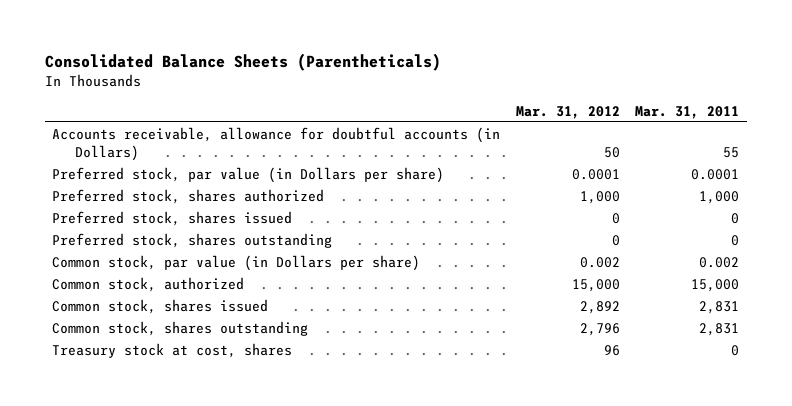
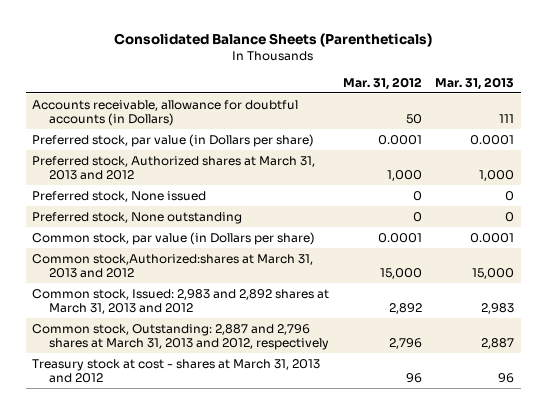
[635,105,740,119] Mar. 31, 2011 -> none
none -> [435,76,515,90] Mar. 31, 2013
[52,188,325,204] Preferred stock, shares authorized -> [32,155,316,181] Preferred stock, Authorized shares at March 31, 2013 and 2012
[52,210,293,226] Preferred stock, shares issued -> [32,190,207,202] Preferred stock, None issued
[52,232,333,248] Preferred stock, shares outstanding -> [32,211,243,224] Preferred stock, None outstanding
[579,256,620,268] 0.002 -> [377,232,422,243] 0.0001
[52,276,245,292] Common stock, authorized -> [32,253,314,279] Common stock,Authorized:shares at March 31, 2013 and 2012
[52,298,269,314] Common stock, shares issued -> [32,288,330,315] Common stock, Issued: 2,983 and 2,892 shares at March 31, 2013 and 2012
[52,320,309,336] Common stock, shares outstanding -> [32,323,330,351] Common stock, Outstanding: 2,887 and 2,796 shares at March 31, 2013 and 2012, respectively
[52,342,293,358] Treasury stock at cost, shares -> [32,358,321,384] Treasury stock at cost - shares at March 31, 2013 and 2012

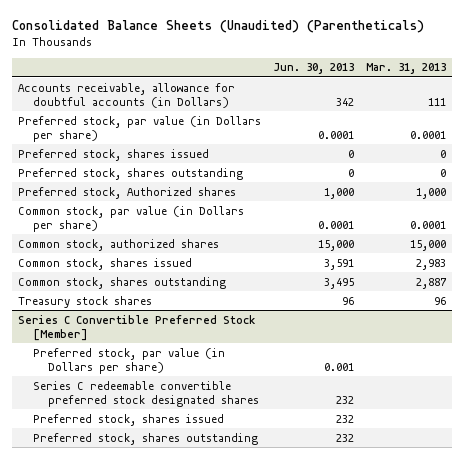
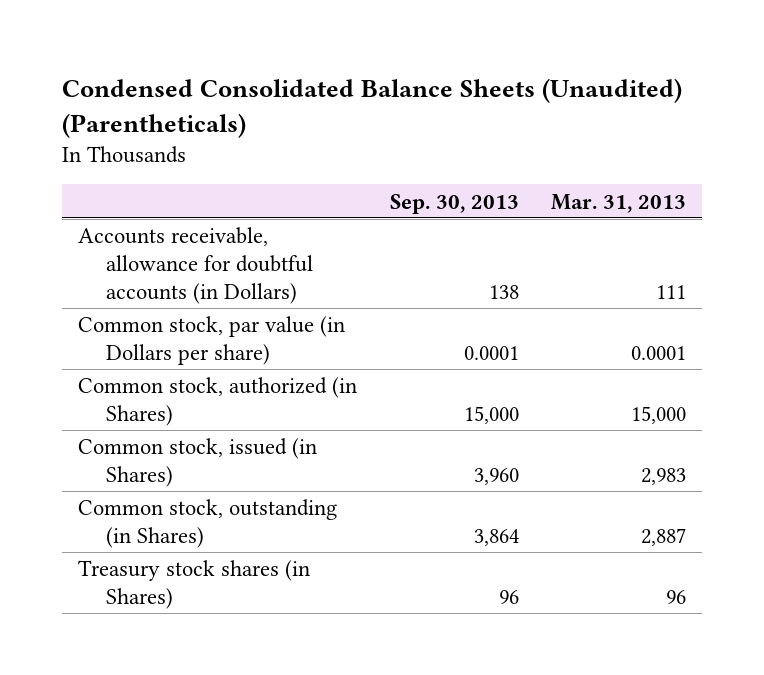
[11,20,424,34] Consolidated Balance Sheets (Unaudited) (Parentheticals) -> [61,77,682,138] Condensed Consolidated Balance Sheets (Unaudited) (Parentheticals)
[273,63,355,75] Jun. 30, 2013 -> none
none -> [389,193,519,214] Sep. 30, 2013
[17,115,261,142] Preferred stock, par value (in Dollars per share) -> none
[17,148,209,161] Preferred stock, shares issued -> none
[17,167,243,180] Preferred stock, shares outstanding -> none
[17,186,236,199] Preferred stock, Authorized shares -> none
[17,314,255,341] Series C Convertible Preferred Stock [Member] -> none
[33,347,226,374] Preferred stock, par value (in Dollars per share) -> none
[33,380,260,407] Series C redeemable convertible preferred stock designated shares -> none
[33,413,225,426] Preferred stock, shares issued -> none
[33,432,259,445] Preferred stock, shares outstanding -> none
[17,238,219,251] Common stock, authorized shares -> [77,377,357,427] Common stock, authorized (in Shares)
[17,257,192,270] Common stock, shares issued -> [77,438,317,488] Common stock, issued (in Shares)
[17,276,226,289] Common stock, shares outstanding -> [77,499,337,549] Common stock, outstanding (in Shares)
[17,295,152,308] Treasury stock shares -> [77,560,310,610] Treasury stock shares (in Shares)

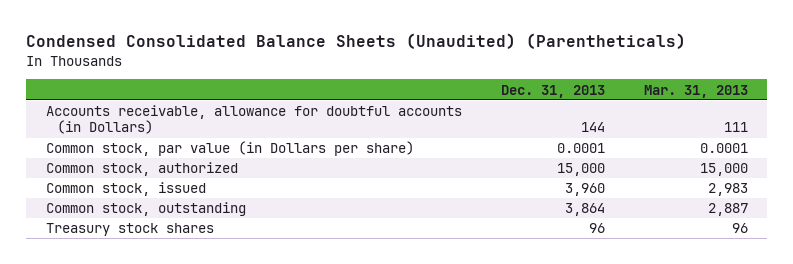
[389,193,519,214] Sep. 30, 2013 -> none
none -> [500,84,605,98] Dec. 31, 2013
[77,377,357,427] Common stock, authorized (in Shares) -> [45,162,238,177] Common stock, authorized
[77,438,317,488] Common stock, issued (in Shares) -> [45,182,206,197] Common stock, issued
[77,499,337,549] Common stock, outstanding (in Shares) -> [45,202,246,217] Common stock, outstanding
[77,560,310,610] Treasury stock shares (in Shares) -> [45,223,214,237] Treasury stock shares

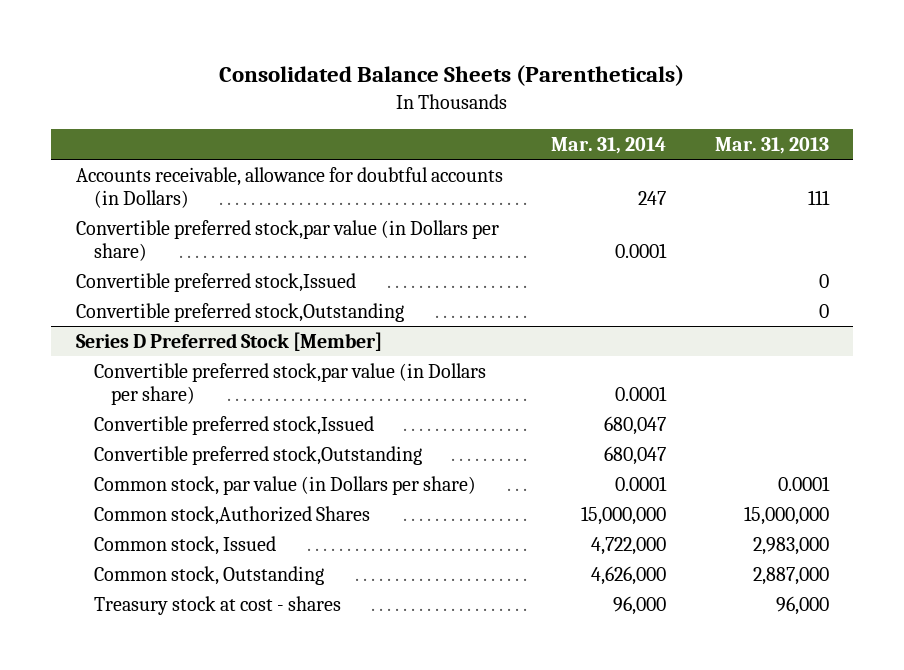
[26,33,687,50] Condensed Consolidated Balance Sheets (Unaudited) (Parentheticals) -> [219,65,685,87] Consolidated Balance Sheets (Parentheticals)
[500,84,605,98] Dec. 31, 2013 -> none
none -> [551,136,667,154] Mar. 31, 2014
none -> [75,219,499,262] Convertible preferred stock,par value (in Dollars per share)
none -> [75,272,356,292] Convertible preferred stock,Issued
none -> [75,302,404,322] Convertible preferred stock,Outstanding
none -> [75,331,382,351] Series D Preferred Stock [Member]
none -> [93,362,486,406] Convertible preferred stock,par value (in Dollars per share)
none -> [93,415,374,435] Convertible preferred stock,Issued
none -> [93,445,422,465] Convertible preferred stock,Outstanding
[45,162,238,177] Common stock, authorized -> [93,505,370,525] Common stock,Authorized Shares
[699,163,748,177] 15,000 -> [743,505,829,525] 15,000,000
[45,182,206,197] Common stock, issued -> [93,535,276,555] Common stock, Issued
[707,183,748,197] 2,983 -> [752,536,829,555] 2,983,000
[45,202,246,217] Common stock, outstanding -> [93,565,324,585] Common stock, Outstanding
[707,203,748,217] 2,887 -> [752,566,829,585] 2,887,000
[45,223,214,237] Treasury stock shares -> [93,595,341,615] Treasury stock at cost - shares
[731,223,748,234] 96 -> [775,595,829,615] 96,000

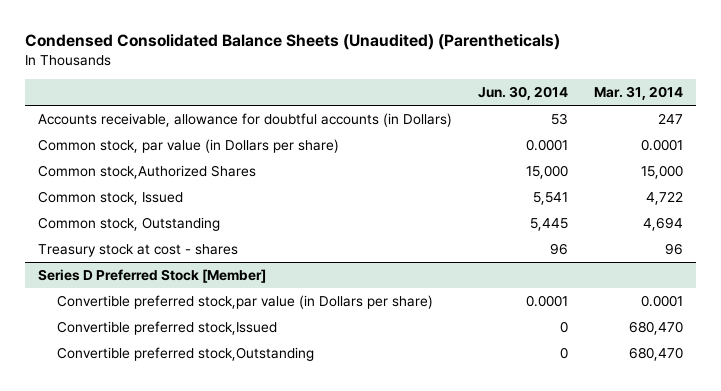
[219,65,685,87] Consolidated Balance Sheets (Parentheticals) -> [24,34,560,51] Condensed Consolidated Balance Sheets (Unaudited) (Parentheticals)
[714,136,829,154] Mar. 31, 2013 -> none
none -> [478,86,569,101] Jun. 30, 2014
[75,272,356,292] Convertible preferred stock,Issued -> none
[75,302,404,322] Convertible preferred stock,Outstanding -> none
[75,219,499,262] Convertible preferred stock,par value (in Dollars per share) -> [37,139,339,154] Common stock, par value (in Dollars per share)
none -> [37,165,256,180] Common stock,Authorized Shares
none -> [37,191,183,206] Common stock, Issued
none -> [37,217,220,232] Common stock, Outstanding
none -> [37,244,238,258] Treasury stock at cost - shares
[93,475,476,495] Common stock, par value (in Dollars per share) -> none
[93,505,370,525] Common stock,Authorized Shares -> none
[93,535,276,555] Common stock, Issued -> none
[93,565,324,585] Common stock, Outstanding -> none
[93,595,341,615] Treasury stock at cost - shares -> none
[604,415,667,435] 680,047 -> [629,321,684,336] 680,470
[604,445,667,465] 680,047 -> [629,347,684,362] 680,470

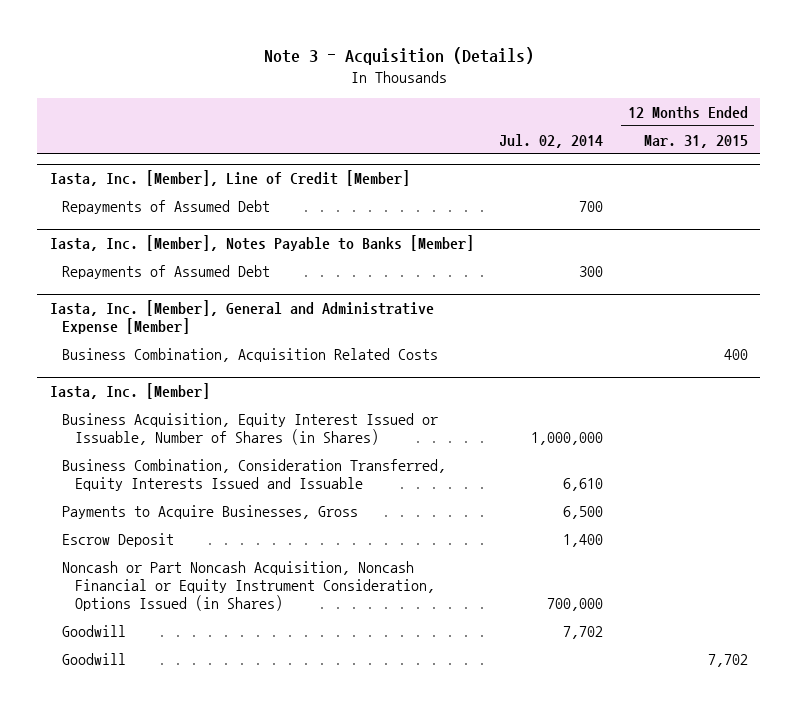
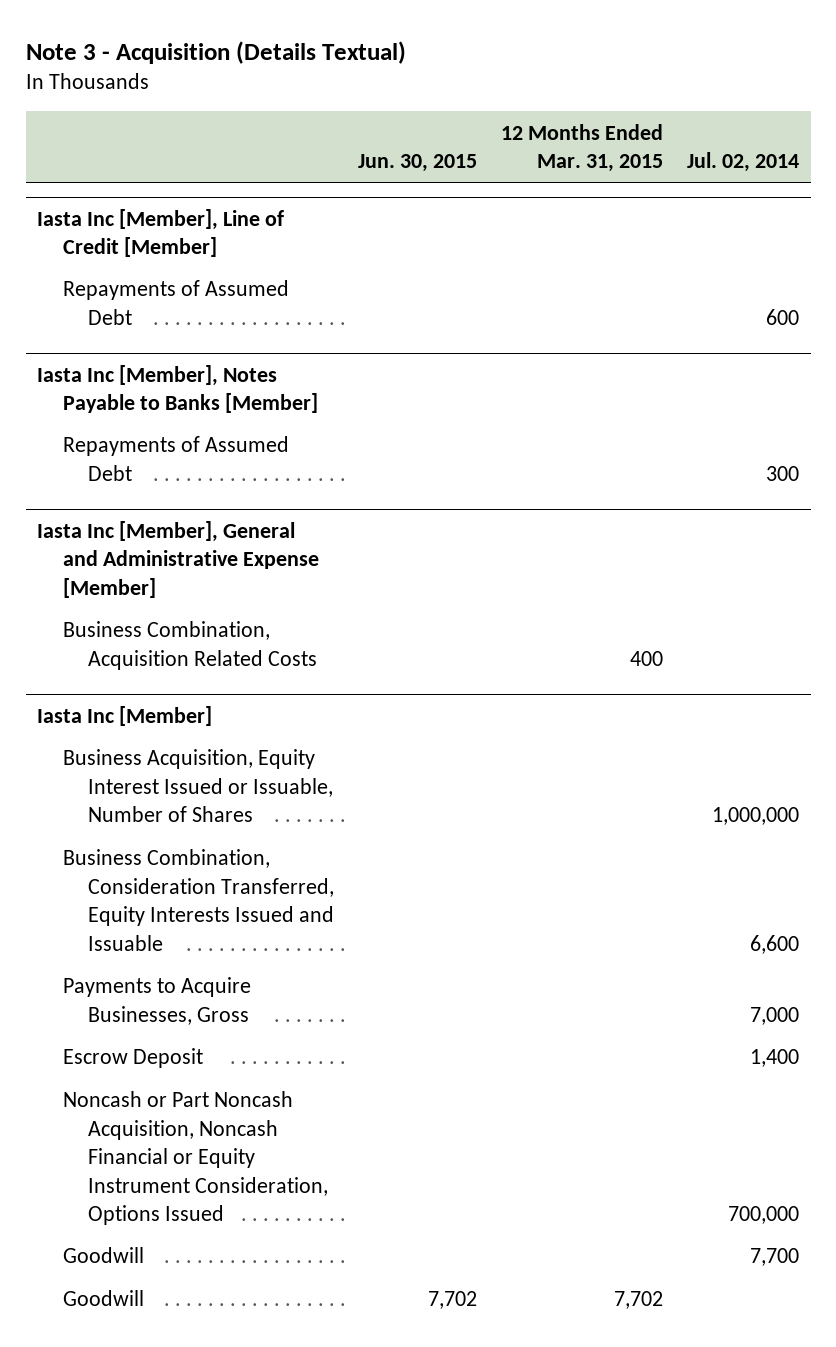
[263,47,534,66] Note 3 - Acquisition (Details) -> [25,40,406,64] Note 3 - Acquisition (Details Textual)
none -> [358,154,478,173] Jun. 30, 2015
[49,169,410,186] Iasta, Inc. [Member], Line of Credit [Member] -> [37,208,285,258] Iasta Inc [Member], Line of Credit [Member]
[578,200,603,212] 700 -> [765,308,799,325] 600
[49,234,474,251] Iasta, Inc. [Member], Notes Payable to Banks [Member] -> [37,364,318,414] Iasta Inc [Member], Notes Payable to Banks [Member]
[49,299,434,335] Iasta, Inc. [Member], General and Administrative Expense [Member] -> [37,520,319,598] Iasta Inc [Member], General and Administrative Expense [Member]
[49,382,210,399] Iasta, Inc. [Member] -> [37,705,213,726] Iasta Inc [Member]
[62,412,439,445] Business Acquisition, Equity Interest Issued or Issuable, Number of Shares (in Shares) -> [62,749,334,823] Business Acquisition, Equity Interest Issued or Issuable, Number of Shares
[562,477,603,491] 6,610 -> [749,934,799,954] 6,600
[562,505,603,519] 6,500 -> [749,1006,799,1025] 7,000
[62,560,435,612] Noncash or Part Noncash Acquisition, Noncash Financial or Equity Instrument Consideration, Options Issued (in Shares) -> [62,1091,329,1226] Noncash or Part Noncash Acquisition, Noncash Financial or Equity Instrument Consideration, Options Issued
[562,625,603,639] 7,702 -> [749,1248,799,1267] 7,700

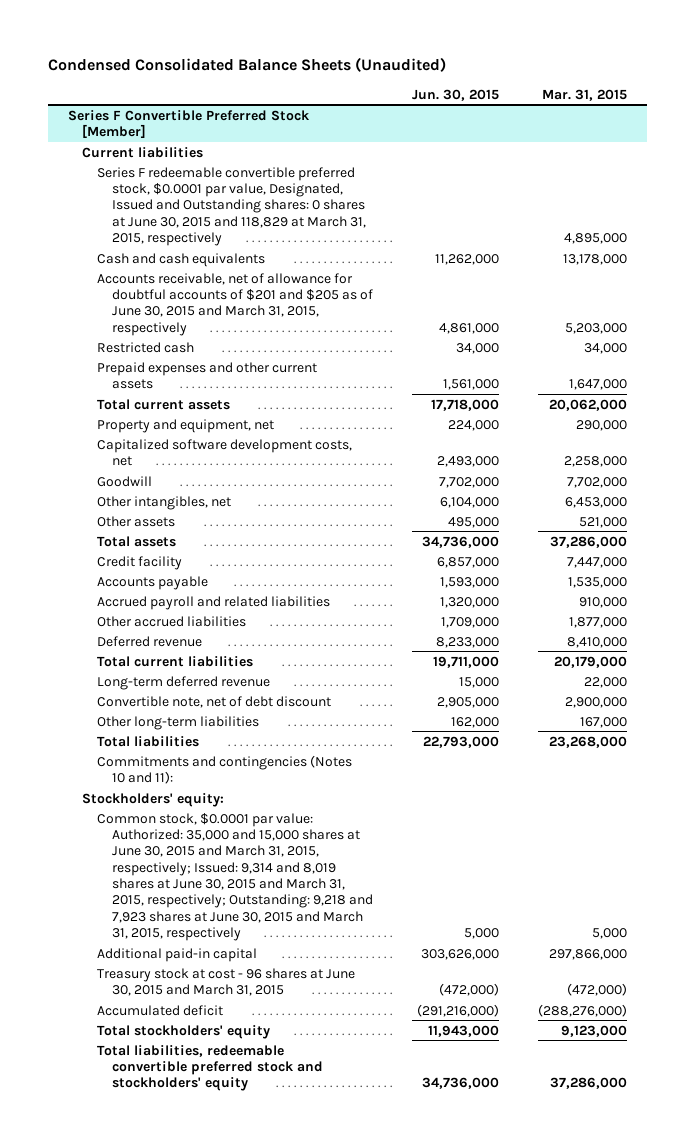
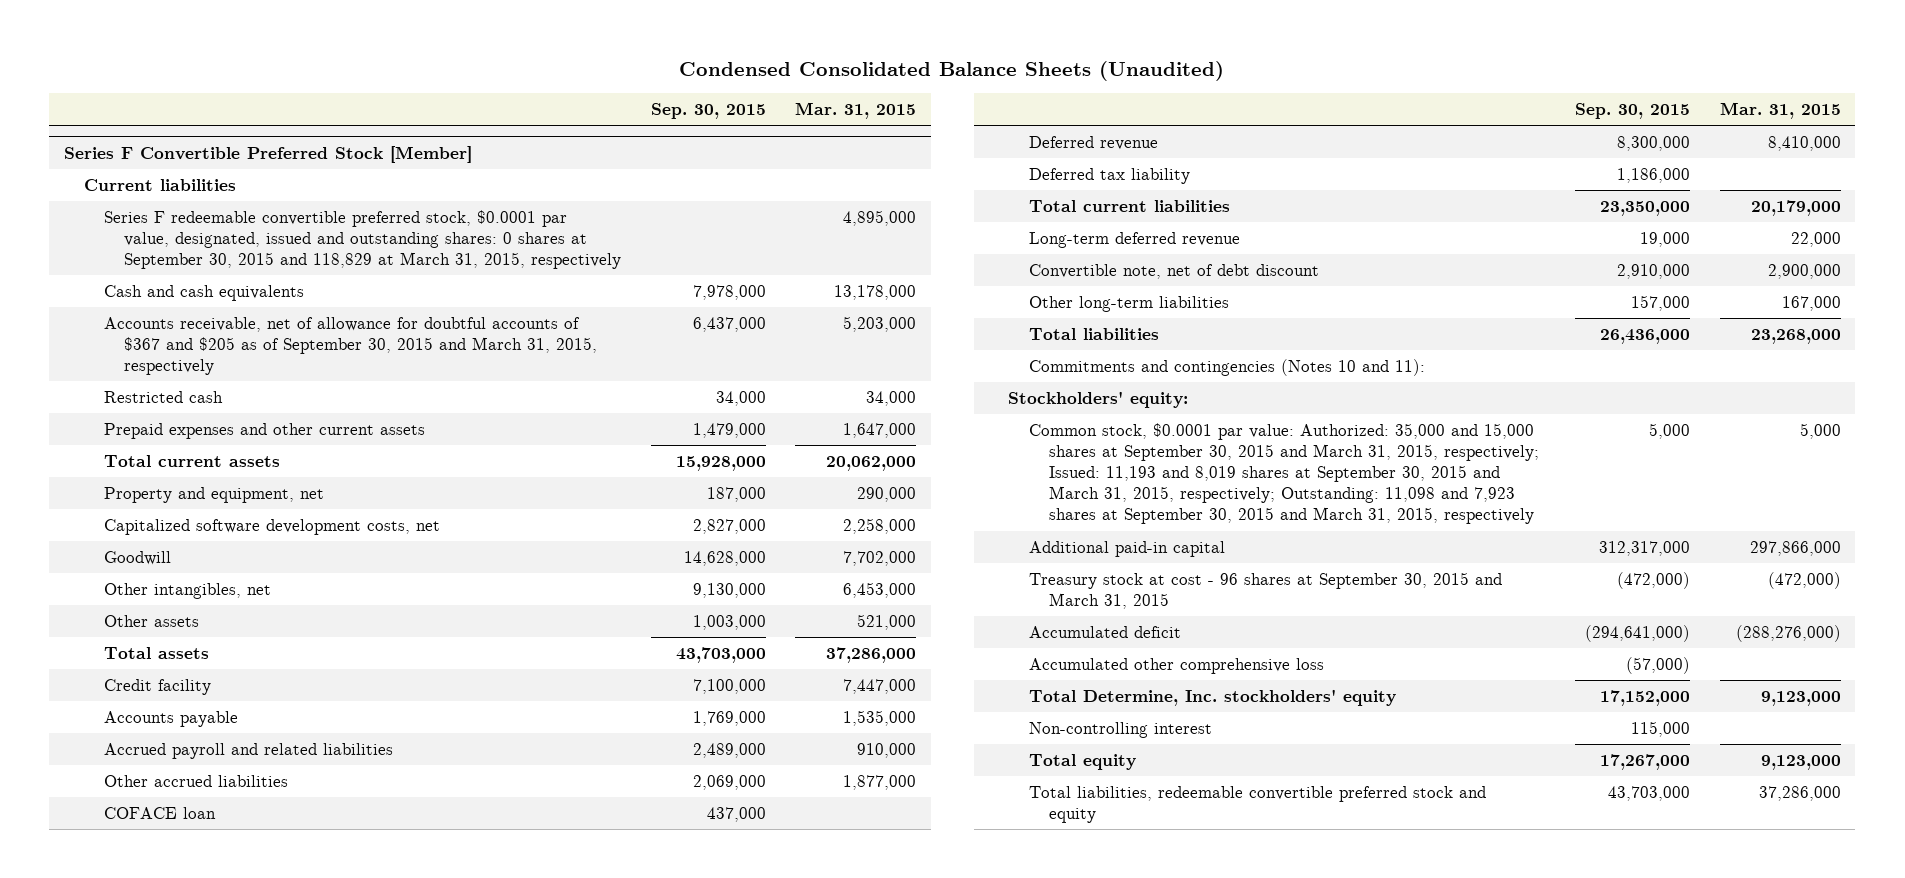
[412,88,500,101] Jun. 30, 2015 -> none
none -> [650,102,766,119] Sep. 30, 2015
[97,166,367,247] Series F redeemable convertible preferred stock, $0.0001 par value, Designated, Issued and Outstanding shares: 0 shares at June 30, 2015 and 118,829 at March 31, 2015, respectively -> [104,210,622,270] Series F redeemable convertible preferred stock, $0.0001 par value, designated, issued and outstanding shares: 0 shares at September 30, 2015 and 118,829 at March 31, 2015, respectively
[97,272,374,336] Accounts receivable, net of allowance for doubtful accounts of $201 and $205 as of June 30, 2015 and March 31, 2015, respectively -> [104,317,598,376] Accounts receivable, net of allowance for doubtful accounts of $367 and $205 as of September 30, 2015 and March 31, 2015, respectively
none -> [104,807,217,820] COFACE loan
none -> [1028,168,1190,185] Deferred tax liability
[97,812,374,942] Common stock, $0.0001 par value: Authorized: 35,000 and 15,000 shares at June 30, 2015 and March 31, 2015, respectively; Issued: 9,314 and 8,019 shares at June 30, 2015 and March 31, 2015, respectively; Outstanding: 9,218 and 7,923 shares at June 30, 2015 and March 31, 2015, respectively -> [1028,423,1539,525] Common stock, $0.0001 par value: Authorized: 35,000 and 15,000 shares at September 30, 2015 and March 31, 2015, respectively; Issued: 11,193 and 8,019 shares at September 30, 2015 and March 31, 2015, respectively; Outstanding: 11,098 and 7,923 shares at September 30, 2015 and March 31, 2015, respectively
[97,967,356,996] Treasury stock at cost - 96 shares at June 30, 2015 and March 31, 2015 -> [1028,572,1502,610] Treasury stock at cost - 96 shares at September 30, 2015 and March 31, 2015
none -> [1028,658,1324,675] Accumulated other comprehensive loss
[97,1024,271,1039] Total stockholders' equity -> [1028,689,1396,707] Total Determine, Inc. stockholders' equity
none -> [1028,722,1212,739] Non-controlling interest
none -> [1028,754,1136,771] Total equity
[97,1044,324,1092] Total liabilities, redeemable convertible preferred stock and stockholders' equity -> [1028,786,1486,824] Total liabilities, redeemable convertible preferred stock and equity

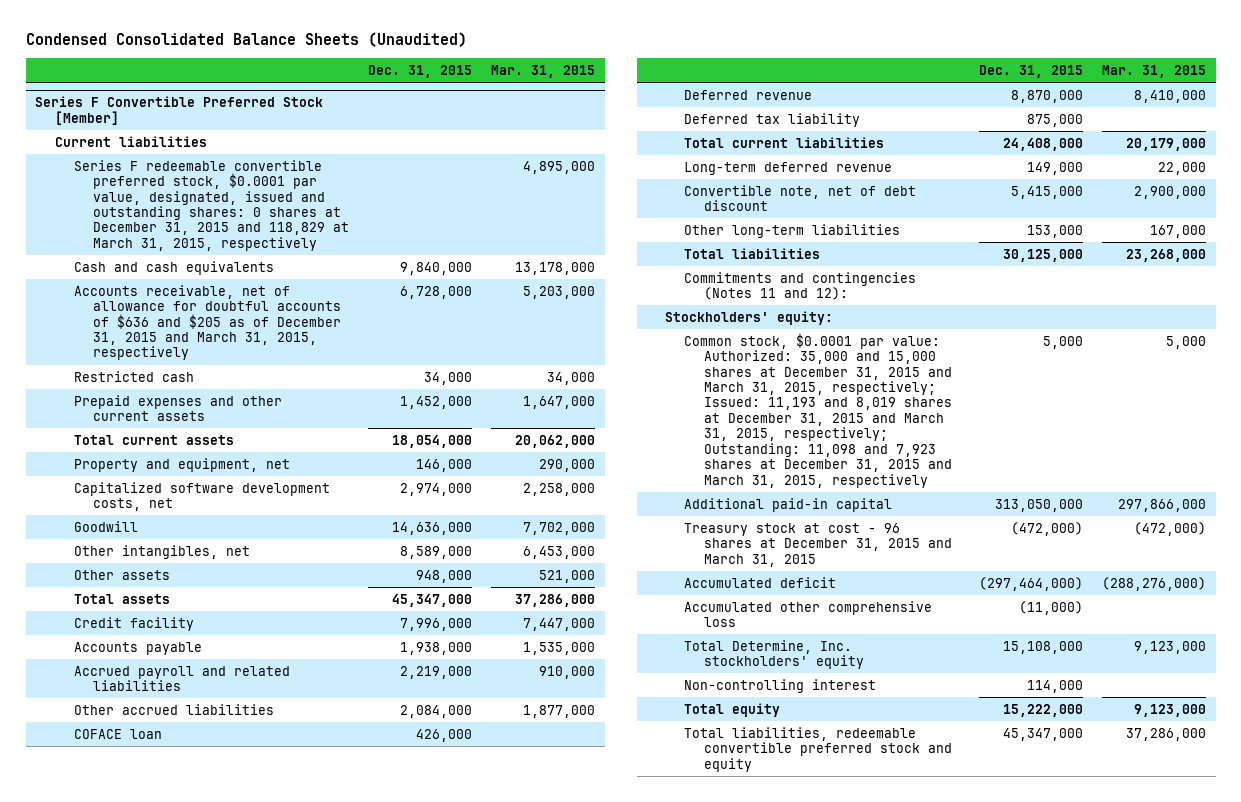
[650,102,766,119] Sep. 30, 2015 -> none
none -> [368,64,473,78] Dec. 31, 2015
[104,210,622,270] Series F redeemable convertible preferred stock, $0.0001 par value, designated, issued and outstanding shares: 0 shares at September 30, 2015 and 118,829 at March 31, 2015, respectively -> [73,159,349,251] Series F redeemable convertible preferred stock, $0.0001 par value, designated, issued and outstanding shares: 0 shares at December 31, 2015 and 118,829 at March 31, 2015, respectively
[104,317,598,376] Accounts receivable, net of allowance for doubtful accounts of $367 and $205 as of September 30, 2015 and March 31, 2015, respectively -> [73,284,341,361] Accounts receivable, net of allowance for doubtful accounts of $636 and $205 as of December 31, 2015 and March 31, 2015, respectively
[1028,359,1425,377] Commitments and contingencies (Notes 10 and 11): -> [684,271,917,301] Commitments and contingencies (Notes 11 and 12):
[1028,423,1539,525] Common stock, $0.0001 par value: Authorized: 35,000 and 15,000 shares at September 30, 2015 and March 31, 2015, respectively; Issued: 11,193 and 8,019 shares at September 30, 2015 and March 31, 2015, respectively; Outstanding: 11,098 and 7,923 shares at September 30, 2015 and March 31, 2015, respectively -> [684,332,952,488] Common stock, $0.0001 par value: Authorized: 35,000 and 15,000 shares at December 31, 2015 and March 31, 2015, respectively; Issued: 11,193 and 8,019 shares at December 31, 2015 and March 31, 2015, respectively; Outstanding: 11,098 and 7,923 shares at December 31, 2015 and March 31, 2015, respectively
[1028,572,1502,610] Treasury stock at cost - 96 shares at September 30, 2015 and March 31, 2015 -> [684,522,952,567] Treasury stock at cost - 96 shares at December 31, 2015 and March 31, 2015

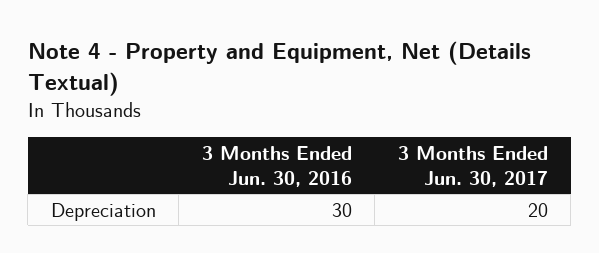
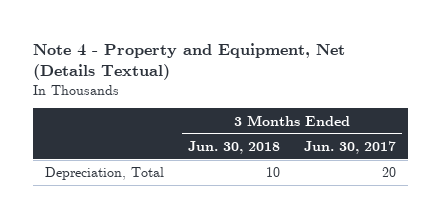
[201,145,352,187] 3 Months Ended Jun. 30, 2016 -> none
none -> [188,140,281,154] Jun. 30, 2018
[50,202,156,221] Depreciation -> [45,167,165,181] Depreciation, Total

